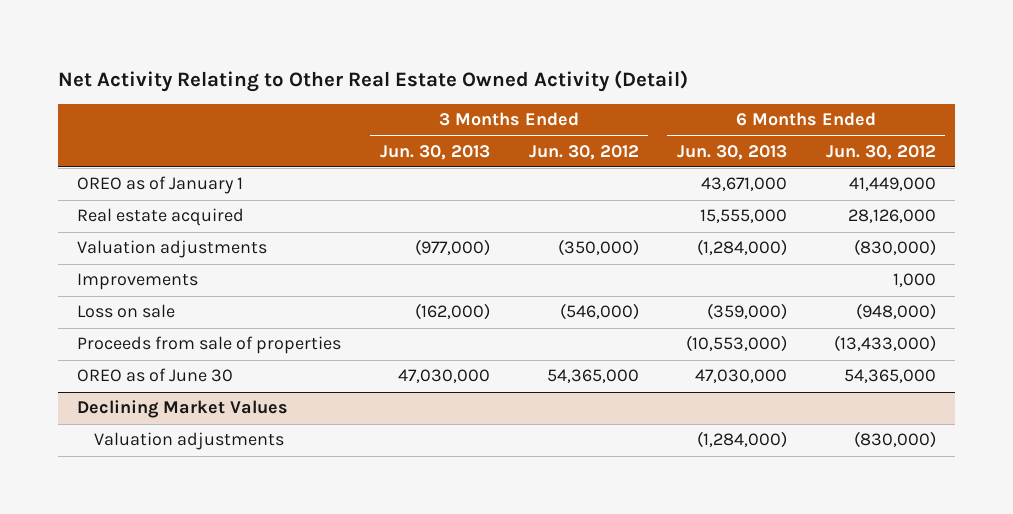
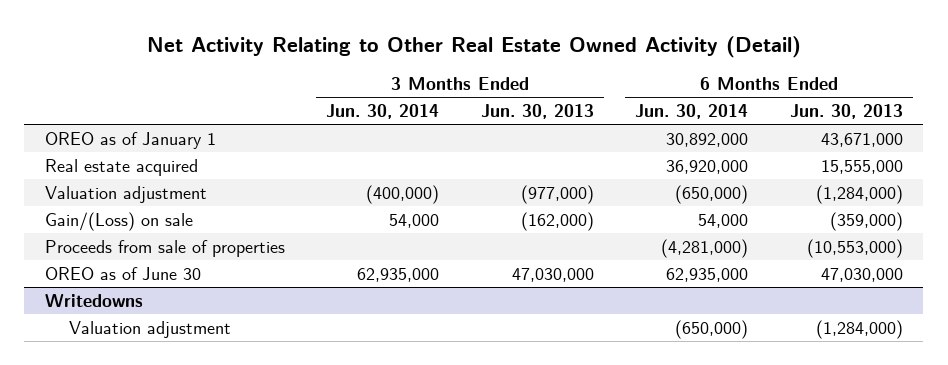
[528,144,639,160] Jun. 30, 2012 -> none
[825,144,936,160] Jun. 30, 2012 -> none
none -> [326,104,440,120] Jun. 30, 2014
none -> [635,104,749,120] Jun. 30, 2014
[77,273,199,291] Improvements -> none
[77,240,268,259] Valuation adjustments -> [45,185,208,203] Valuation adjustment
[77,304,176,319] Loss on sale -> [45,211,194,231] Gain/(Loss) on sale
[77,400,289,419] Declining Market Values -> none
none -> [45,293,144,307] Writedowns
[94,432,285,451] Valuation adjustments -> [69,320,232,338] Valuation adjustment

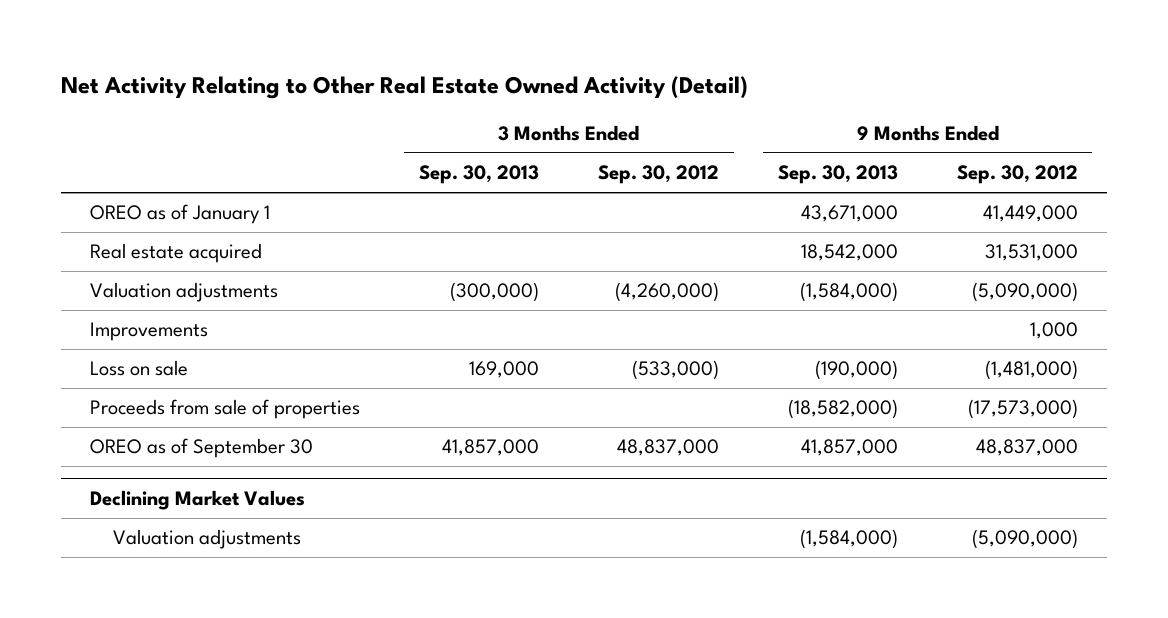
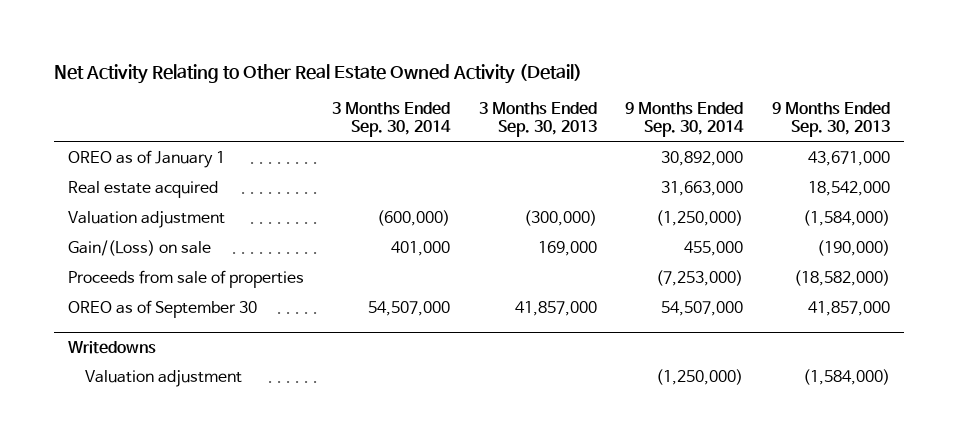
[597,165,719,185] Sep. 30, 2012 -> none
[956,165,1078,185] Sep. 30, 2012 -> none
none -> [332,102,452,138] 3 Months Ended Sep. 30, 2014
none -> [625,102,745,138] 9 Months Ended Sep. 30, 2014
[90,322,209,342] Improvements -> none
[90,282,279,303] Valuation adjustments -> [68,211,226,229] Valuation adjustment
[90,360,189,377] Loss on sale -> [68,240,212,257] Gain/(Loss) on sale
[90,489,306,510] Declining Market Values -> none
none -> [68,340,157,354] Writedowns
[112,529,301,550] Valuation adjustments -> [84,370,242,388] Valuation adjustment

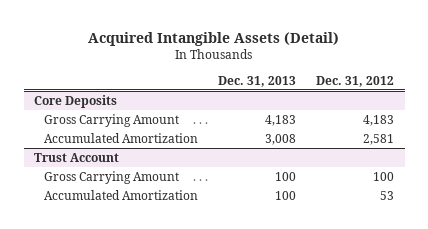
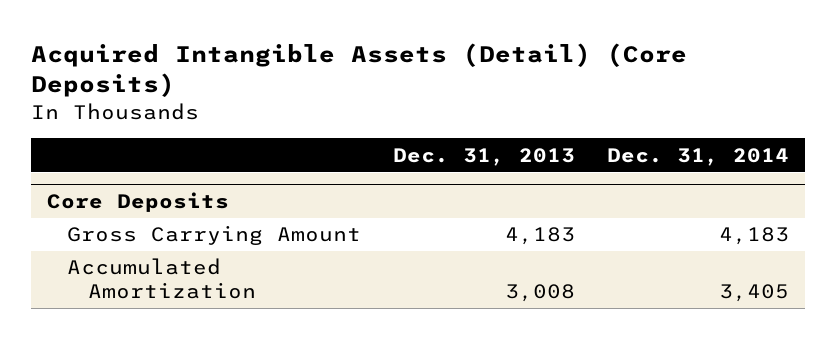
[88,31,340,46] Acquired Intangible Assets (Detail) -> [31,42,688,98] Acquired Intangible Assets (Detail) (Core Deposits)
[316,76,395,88] Dec. 31, 2012 -> none
none -> [607,147,790,166] Dec. 31, 2014
[33,152,119,162] Trust Account -> none
[43,170,179,184] Gross Carrying Amount -> none
[43,189,198,200] Accumulated Amortization -> none

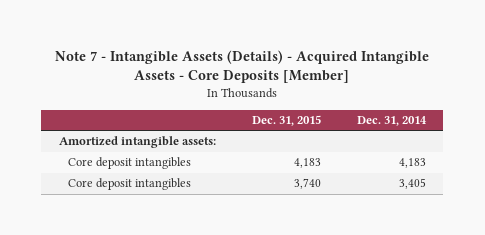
[31,42,688,98] Acquired Intangible Assets (Detail) (Core Deposits) -> [55,49,430,84] Note 7 - Intangible Assets (Details) - Acquired Intangible Assets - Core Deposits [Member]
[393,147,576,166] Dec. 31, 2013 -> none
none -> [251,114,321,126] Dec. 31, 2015
[47,192,230,213] Core Deposits -> none
none -> [58,136,216,149] Amortized intangible assets:
[67,225,362,246] Gross Carrying Amount -> [68,157,192,170] Core deposit intangibles
[67,258,256,299] Accumulated Amortization -> [68,178,192,191] Core deposit intangibles

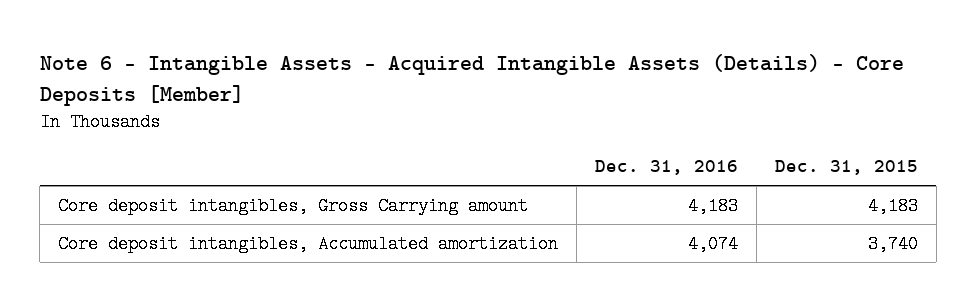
[55,49,430,84] Note 7 - Intangible Assets (Details) - Acquired Intangible Assets - Core Deposits [Member] -> [39,54,904,106] Note 6 - Intangible Assets - Acquired Intangible Assets (Details) - Core Deposits [Member]
[356,115,427,126] Dec. 31, 2014 -> none
none -> [594,160,738,176] Dec. 31, 2016
[58,136,216,149] Amortized intangible assets: -> none
[68,157,192,170] Core deposit intangibles -> [58,197,529,216] Core deposit intangibles, Gross Carrying amount
[68,178,192,191] Core deposit intangibles -> [58,235,559,254] Core deposit intangibles, Accumulated amortization

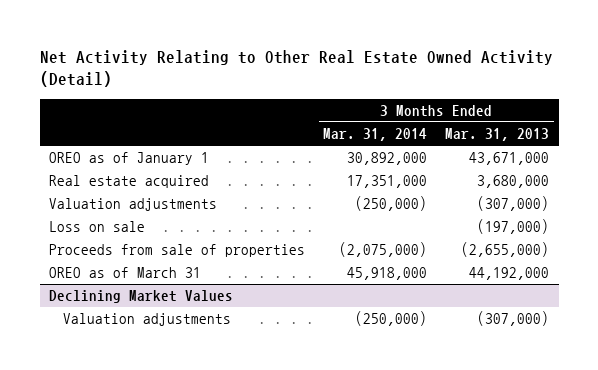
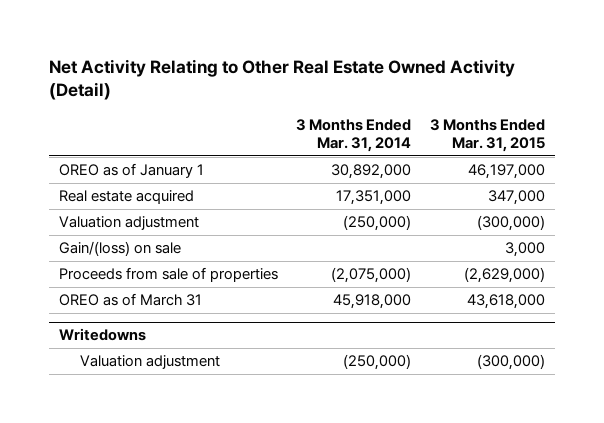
[445,128,550,142] Mar. 31, 2013 -> none
none -> [430,118,546,153] 3 Months Ended Mar. 31, 2015
[48,198,217,212] Valuation adjustments -> [58,216,199,231] Valuation adjustment
[48,221,145,233] Loss on sale -> [58,241,181,257] Gain/(loss) on sale
[48,290,233,304] Declining Market Values -> none
none -> [58,328,146,342] Writedowns
[63,313,232,327] Valuation adjustments -> [79,355,220,370] Valuation adjustment

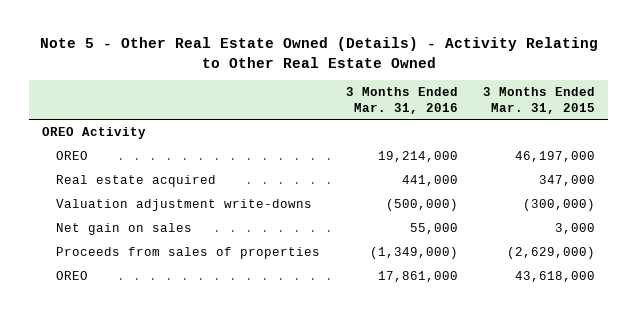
[49,58,516,101] Net Activity Relating to Other Real Estate Owned Activity (Detail) -> [39,37,598,68] Note 5 - Other Real Estate Owned (Details) - Activity Relating to Other Real Estate Owned
[296,118,412,153] 3 Months Ended Mar. 31, 2014 -> none
none -> [345,87,458,114] 3 Months Ended Mar. 31, 2016
none -> [41,126,146,139] OREO Activity
[58,163,204,179] OREO as of January 1 -> [55,150,88,160] OREO
[58,328,146,342] Writedowns -> none
[79,355,220,370] Valuation adjustment -> none
[58,216,199,231] Valuation adjustment -> [55,198,312,211] Valuation adjustment write-downs
[58,241,181,257] Gain/(loss) on sale -> [55,222,192,235] Net gain on sales
[58,267,278,283] Proceeds from sale of properties -> [55,246,320,259] Proceeds from sales of properties
[58,293,202,307] OREO as of March 31 -> [55,270,88,280] OREO

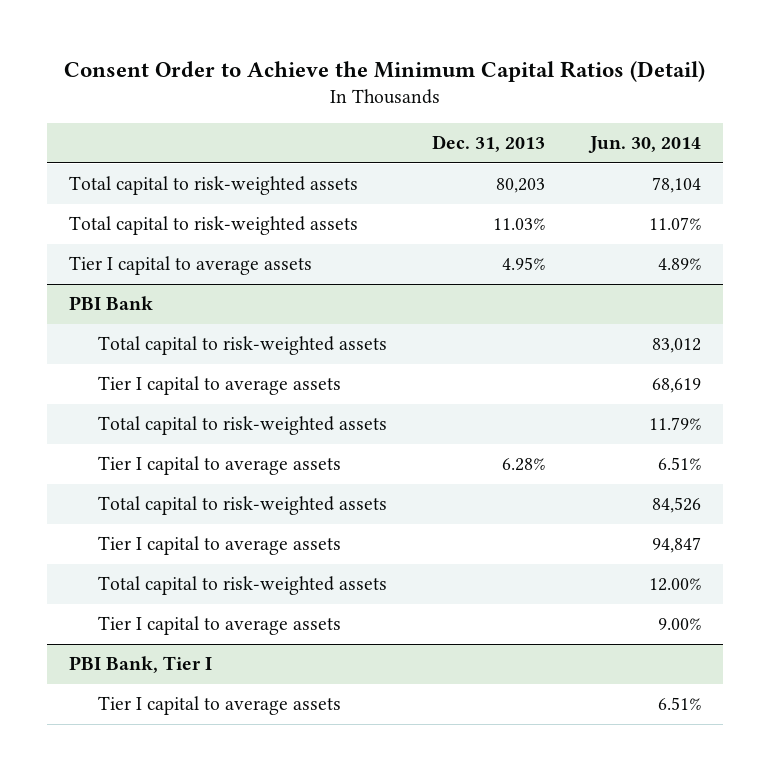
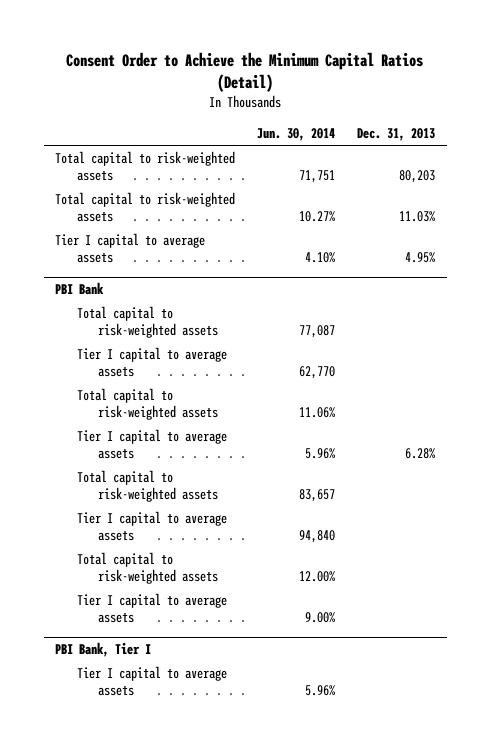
[651,177,701,194] 78,104 -> [299,169,336,183] 71,751
[648,217,701,231] 11.07% -> [299,210,336,222] 10.27%
[657,258,701,271] 4.89% -> [305,251,336,263] 4.10%
[651,338,701,354] 83,012 -> [299,324,336,338] 77,087
[651,378,701,394] 68,619 -> [299,365,336,379] 62,770
[648,417,701,431] 11.79% -> [299,406,336,418] 11.06%
[657,457,701,471] 6.51% -> [305,447,336,459] 5.96%
[651,497,701,514] 84,526 -> [299,488,336,502] 83,657
[651,537,701,554] 94,847 -> [299,529,336,543] 94,840
[657,697,701,711] 6.51% -> [305,684,336,696] 5.96%

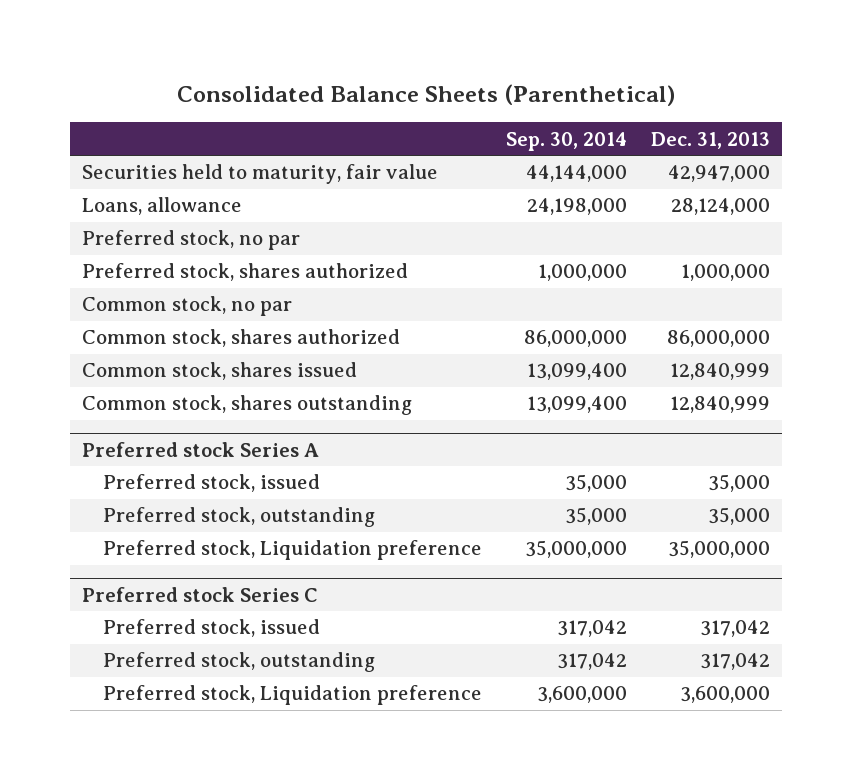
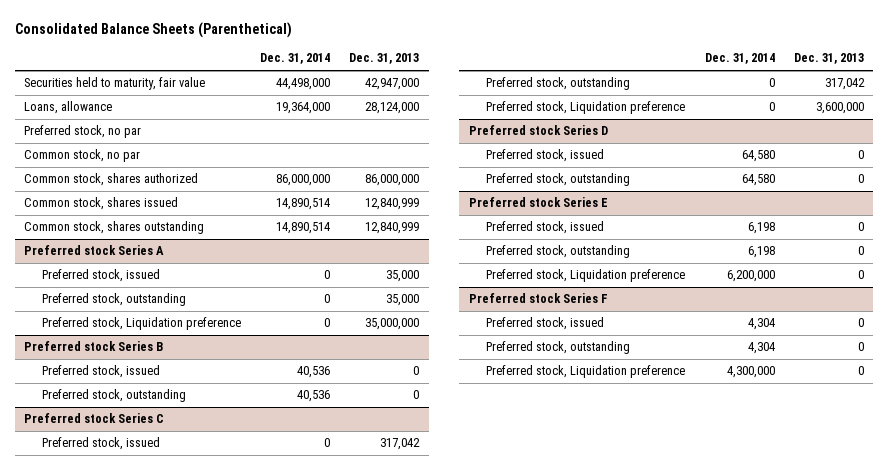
[506,131,628,151] Sep. 30, 2014 -> none
none -> [259,53,330,65] Dec. 31, 2014
[81,263,408,282] Preferred stock, shares authorized -> none
none -> [24,341,164,352] Preferred stock Series B
none -> [41,365,160,379] Preferred stock, issued
none -> [41,389,186,403] Preferred stock, outstanding
none -> [468,125,608,136] Preferred stock Series D
none -> [486,149,605,163] Preferred stock, issued
none -> [486,173,631,187] Preferred stock, outstanding
none -> [468,197,608,208] Preferred stock Series E
none -> [486,221,605,235] Preferred stock, issued
none -> [486,245,631,259] Preferred stock, outstanding
none -> [486,269,686,283] Preferred stock, Liquidation preference
none -> [468,293,608,304] Preferred stock Series F
none -> [486,317,605,331] Preferred stock, issued
none -> [486,341,631,355] Preferred stock, outstanding
none -> [486,365,686,379] Preferred stock, Liquidation preference

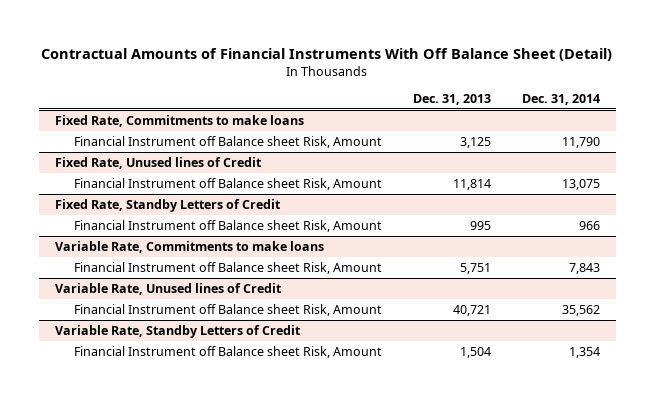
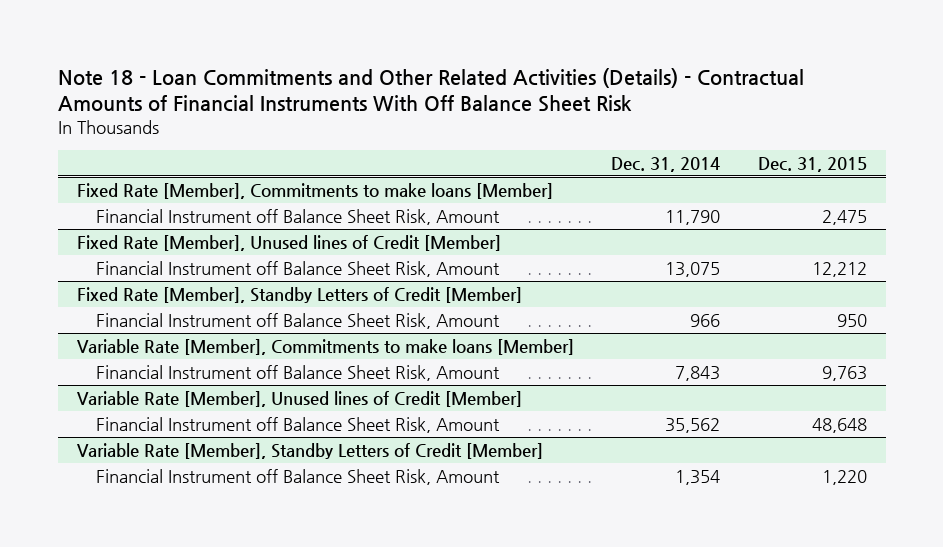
[41,47,613,61] Contractual Amounts of Financial Instruments With Off Balance Sheet (Detail) -> [57,67,804,113] Note 18 - Loan Commitments and Other Related Activities (Details) - Contractual Amounts of Financial Instruments With Off Balance Sheet Risk
[413,94,492,106] Dec. 31, 2013 -> none
none -> [757,156,867,172] Dec. 31, 2015
[54,114,304,127] Fixed Rate, Commitments to make loans -> [76,182,553,199] Fixed Rate [Member], Commitments to make loans [Member]
[73,135,382,148] Financial Instrument off Balance sheet Risk, Amount -> [95,208,500,225] Financial Instrument off Balance Sheet Risk, Amount
[54,156,262,169] Fixed Rate, Unused lines of Credit -> [76,234,501,251] Fixed Rate [Member], Unused lines of Credit [Member]
[73,177,382,190] Financial Instrument off Balance sheet Risk, Amount -> [95,260,500,277] Financial Instrument off Balance Sheet Risk, Amount
[54,198,281,212] Fixed Rate, Standby Letters of Credit -> [76,286,522,303] Fixed Rate [Member], Standby Letters of Credit [Member]
[73,219,382,232] Financial Instrument off Balance sheet Risk, Amount -> [95,312,500,329] Financial Instrument off Balance Sheet Risk, Amount
[54,240,324,253] Variable Rate, Commitments to make loans -> [76,338,574,355] Variable Rate [Member], Commitments to make loans [Member]
[73,261,382,274] Financial Instrument off Balance sheet Risk, Amount -> [95,364,500,381] Financial Instrument off Balance Sheet Risk, Amount
[54,282,282,295] Variable Rate, Unused lines of Credit -> [76,390,522,407] Variable Rate [Member], Unused lines of Credit [Member]
[73,303,382,316] Financial Instrument off Balance sheet Risk, Amount -> [95,416,500,433] Financial Instrument off Balance Sheet Risk, Amount
[54,324,301,338] Variable Rate, Standby Letters of Credit -> [76,442,543,459] Variable Rate [Member], Standby Letters of Credit [Member]
[73,345,382,358] Financial Instrument off Balance sheet Risk, Amount -> [95,468,500,485] Financial Instrument off Balance Sheet Risk, Amount

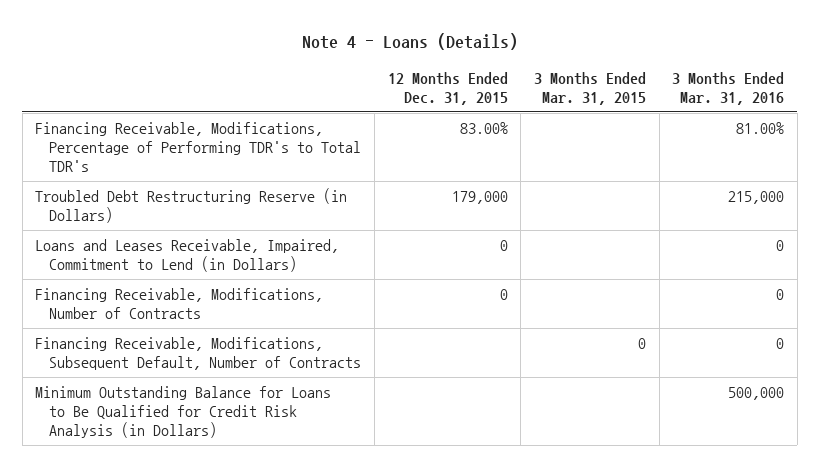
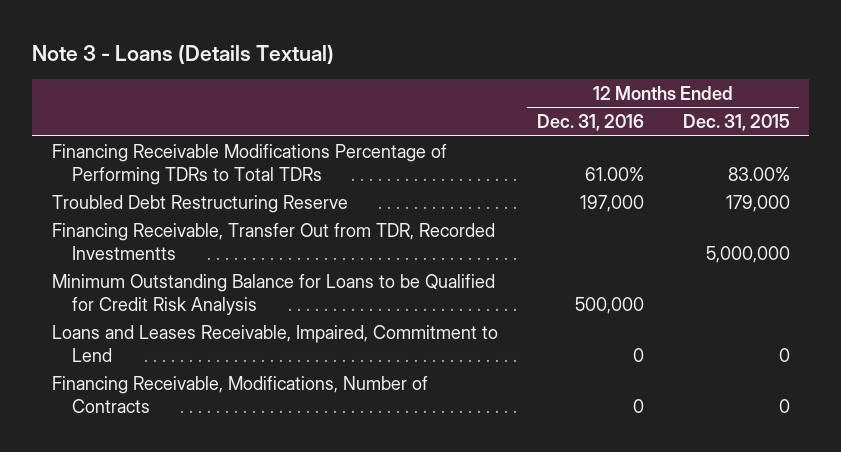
[301,32,518,50] Note 4 - Loans (Details) -> [32,43,335,64] Note 3 - Loans (Details Textual)
[533,71,646,105] 3 Months Ended Mar. 31, 2015 -> none
[672,71,785,105] 3 Months Ended Mar. 31, 2016 -> none
none -> [536,114,644,132] Dec. 31, 2016
[35,122,362,173] Financing Receivable, Modifications, Percentage of Performing TDR's to Total TDR's -> [51,143,447,185] Financing Receivable Modifications Percentage of Performing TDRs to Total TDRs
[35,188,348,224] Troubled Debt Restructuring Reserve (in Dollars) -> [51,194,348,213] Troubled Debt Restructuring Reserve
none -> [51,222,495,260] Financing Receivable, Transfer Out from TDR, Recorded Investmentts
none -> [51,273,495,315] Minimum Outstanding Balance for Loans to be Qualified for Credit Risk Analysis
[35,239,340,273] Loans and Leases Receivable, Impaired, Commitment to Lend (in Dollars) -> [51,324,498,362] Loans and Leases Receivable, Impaired, Commitment to Lend
[35,337,362,371] Financing Receivable, Modifications, Subsequent Default, Number of Contracts -> none
[35,386,332,439] Minimum Outstanding Balance for Loans to Be Qualified for Credit Risk Analysis (in Dollars) -> none

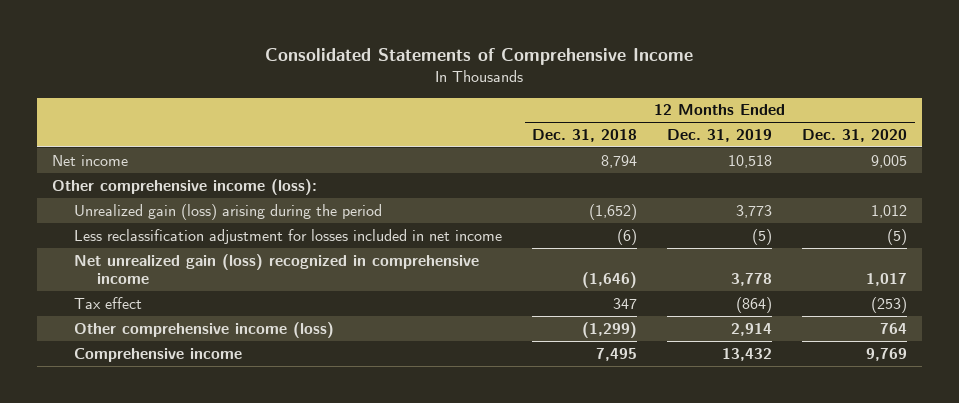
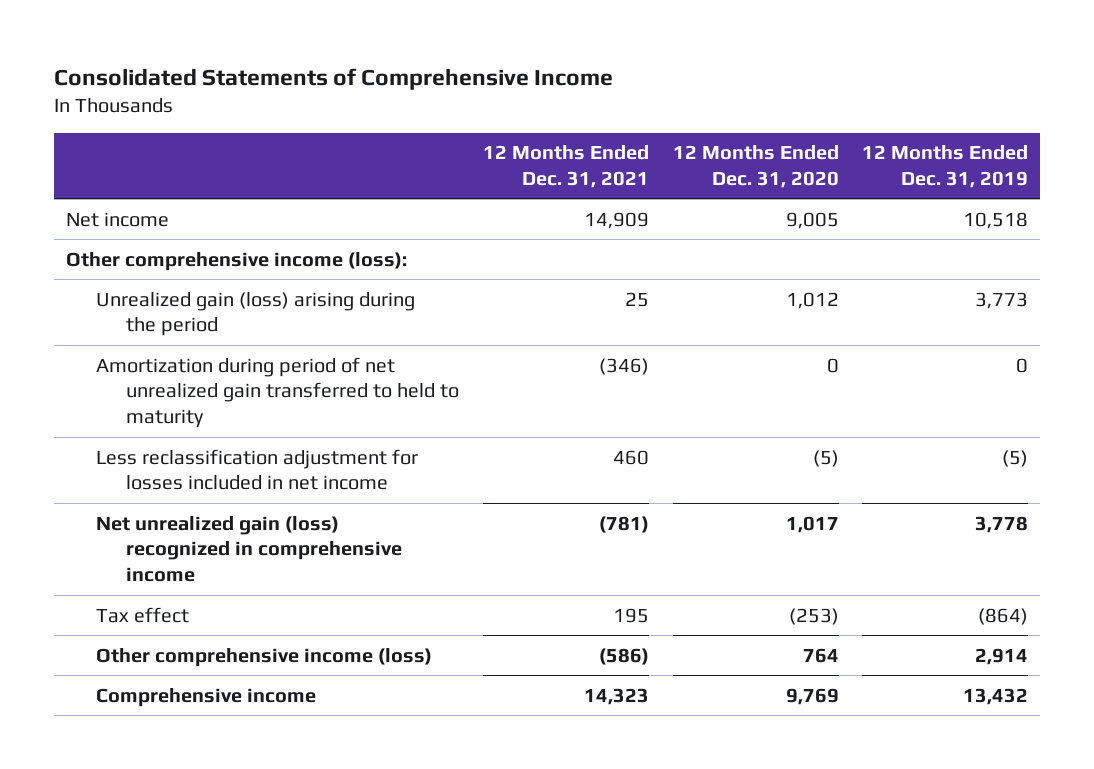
[532,128,638,142] Dec. 31, 2018 -> none
none -> [482,145,649,188] 12 Months Ended Dec. 31, 2021
none -> [95,356,460,429] Amortization during period of net unrealized gain transferred to held to maturity

